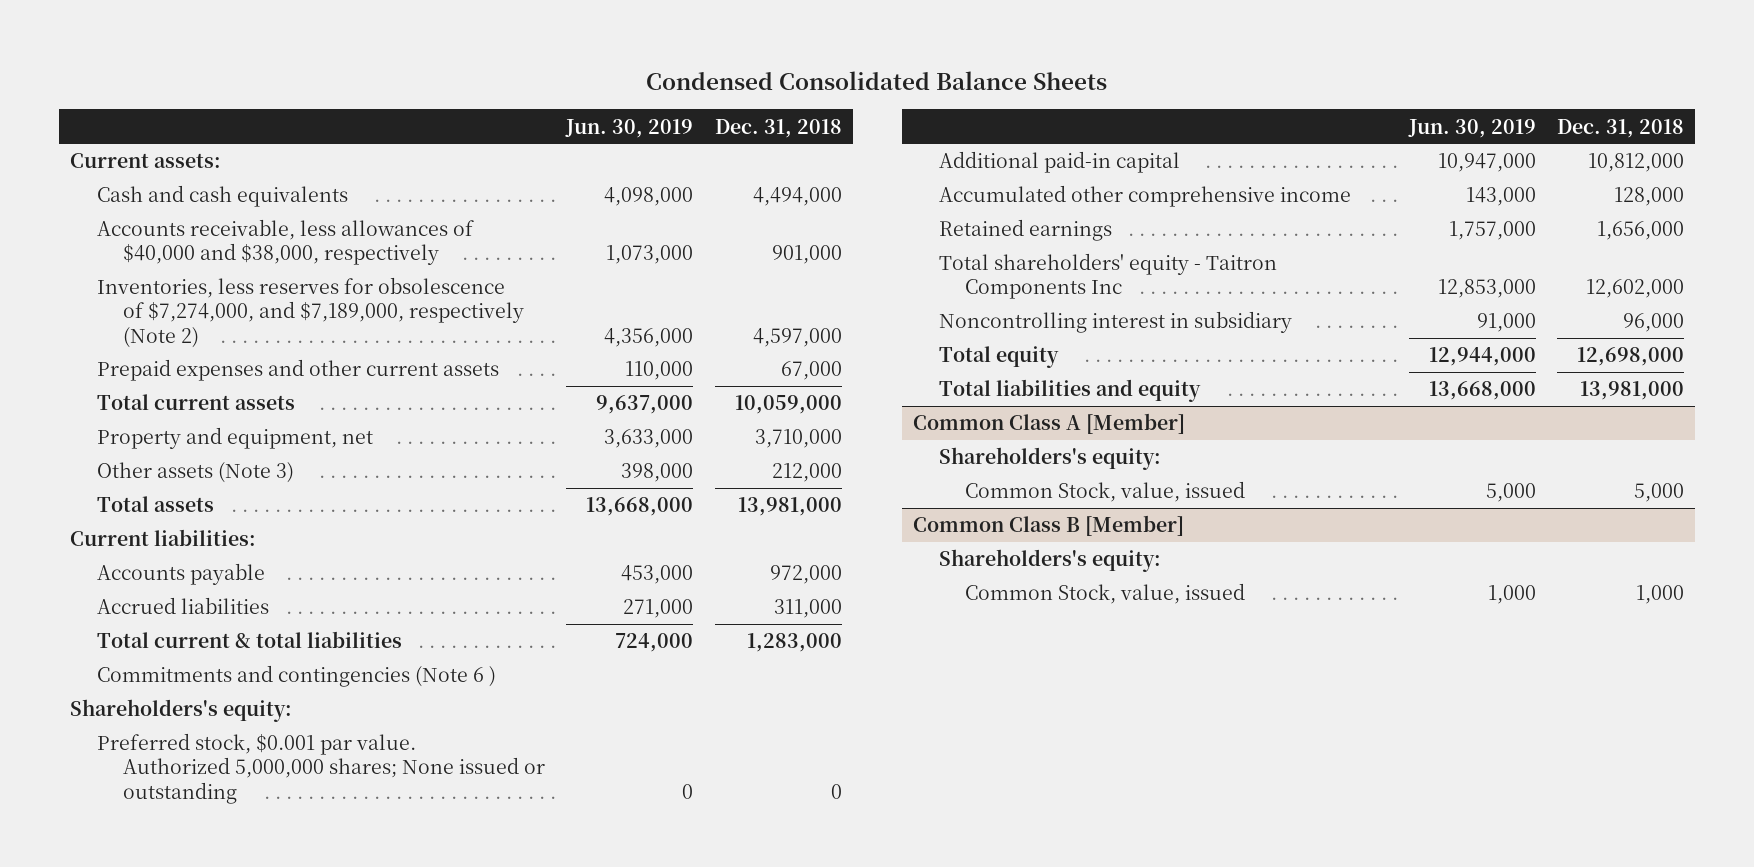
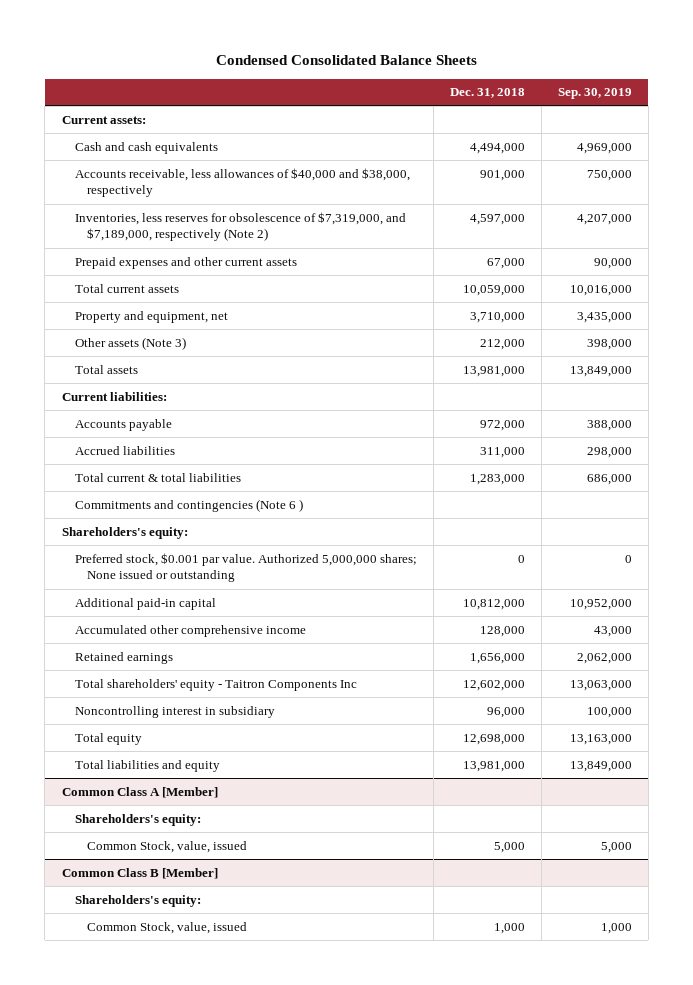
[565,118,694,138] Jun. 30, 2019 -> none
none -> [557,88,632,100] Sep. 30, 2019
[96,277,524,348] Inventories, less reserves for obsolescence of $7,274,000, and $7,189,000, respectively (Note 2) -> [74,211,406,242] Inventories, less reserves for obsolescence of $7,319,000, and $7,189,000, respectively (Note 2)

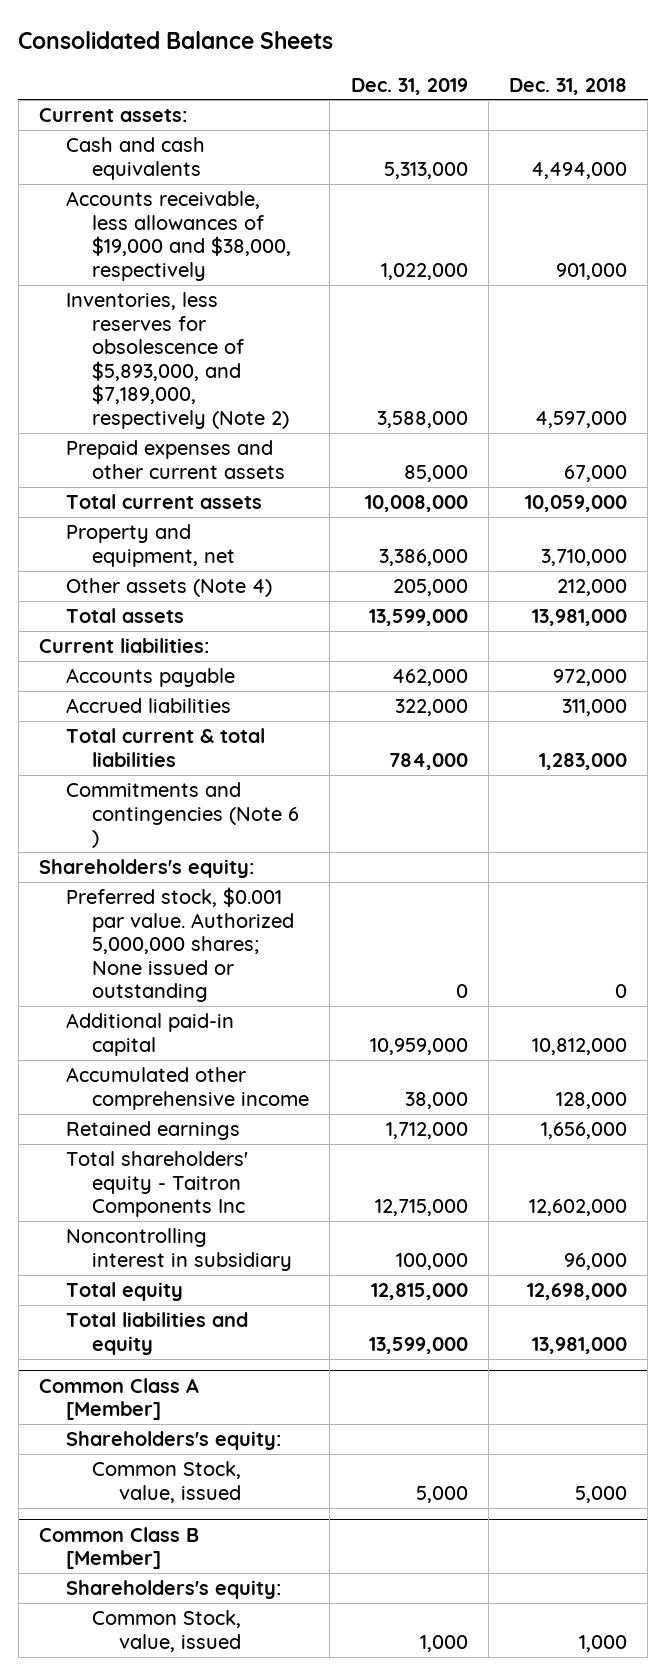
[215,55,477,66] Condensed Consolidated Balance Sheets -> [18,31,334,50] Consolidated Balance Sheets
[557,88,632,100] Sep. 30, 2019 -> none
none -> [350,77,468,95] Dec. 31, 2019
[74,167,410,198] Accounts receivable, less allowances of $40,000 and $38,000, respectively -> [65,191,292,281] Accounts receivable, less allowances of $19,000 and $38,000, respectively
[74,211,406,242] Inventories, less reserves for obsolescence of $7,319,000, and $7,189,000, respectively (Note 2) -> [65,292,290,429] Inventories, less reserves for obsolescence of $5,893,000, and $7,189,000, respectively (Note 2)
[74,336,186,350] Other assets (Note 3) -> [65,578,272,598] Other assets (Note 4)

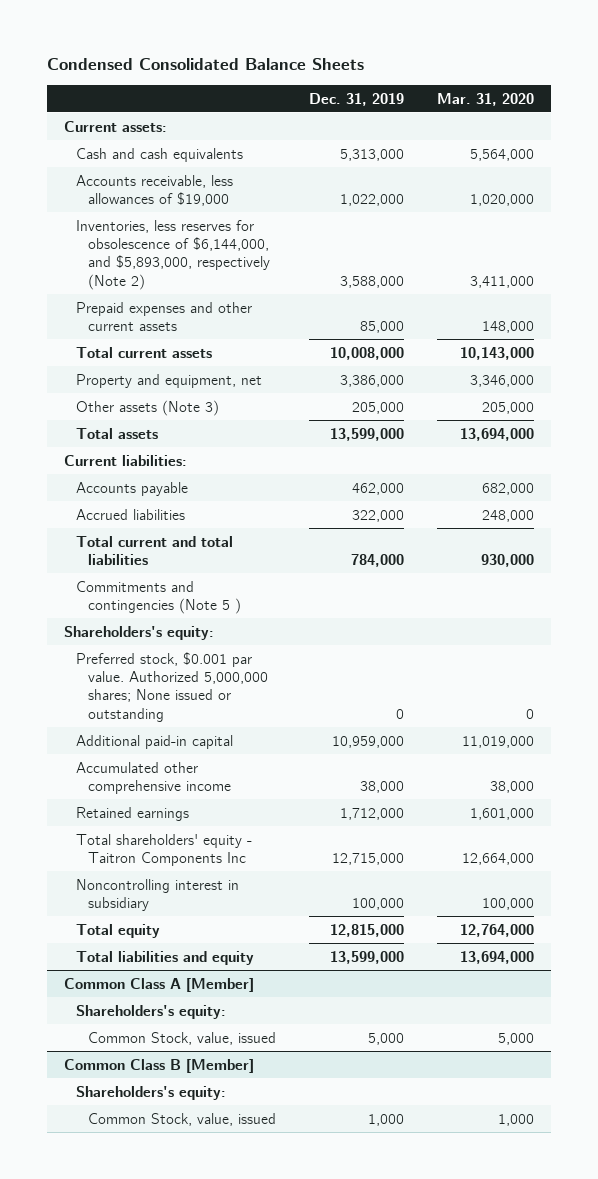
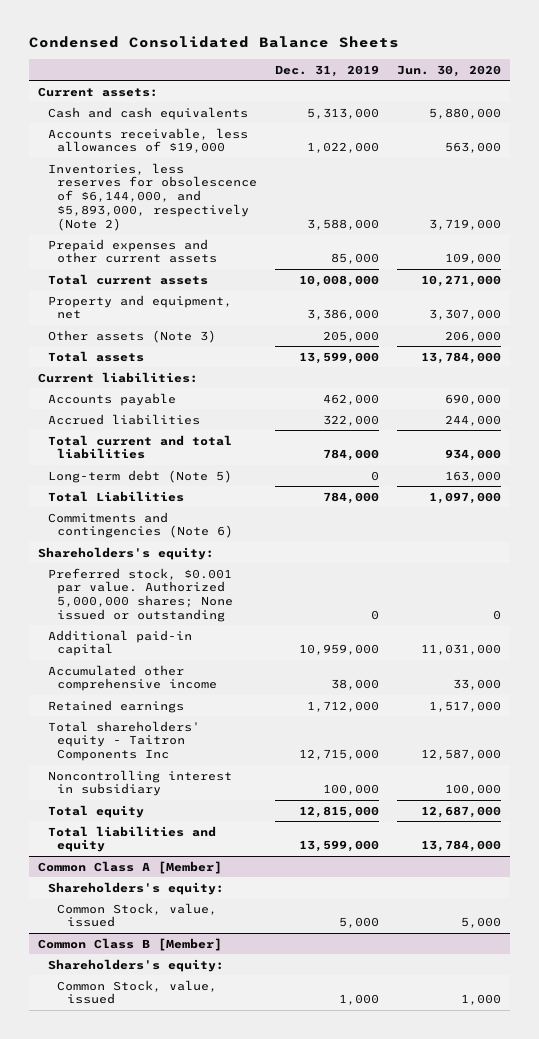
[437,92,535,106] Mar. 31, 2020 -> none
none -> [397,64,502,77] Jun. 30, 2020
none -> [47,469,232,483] Long-term debt (Note 5)
none -> [47,490,184,502] Total Liabilities
[75,580,242,614] Commitments and contingencies (Note 5 ) -> [47,511,234,539] Commitments and contingencies (Note 6)

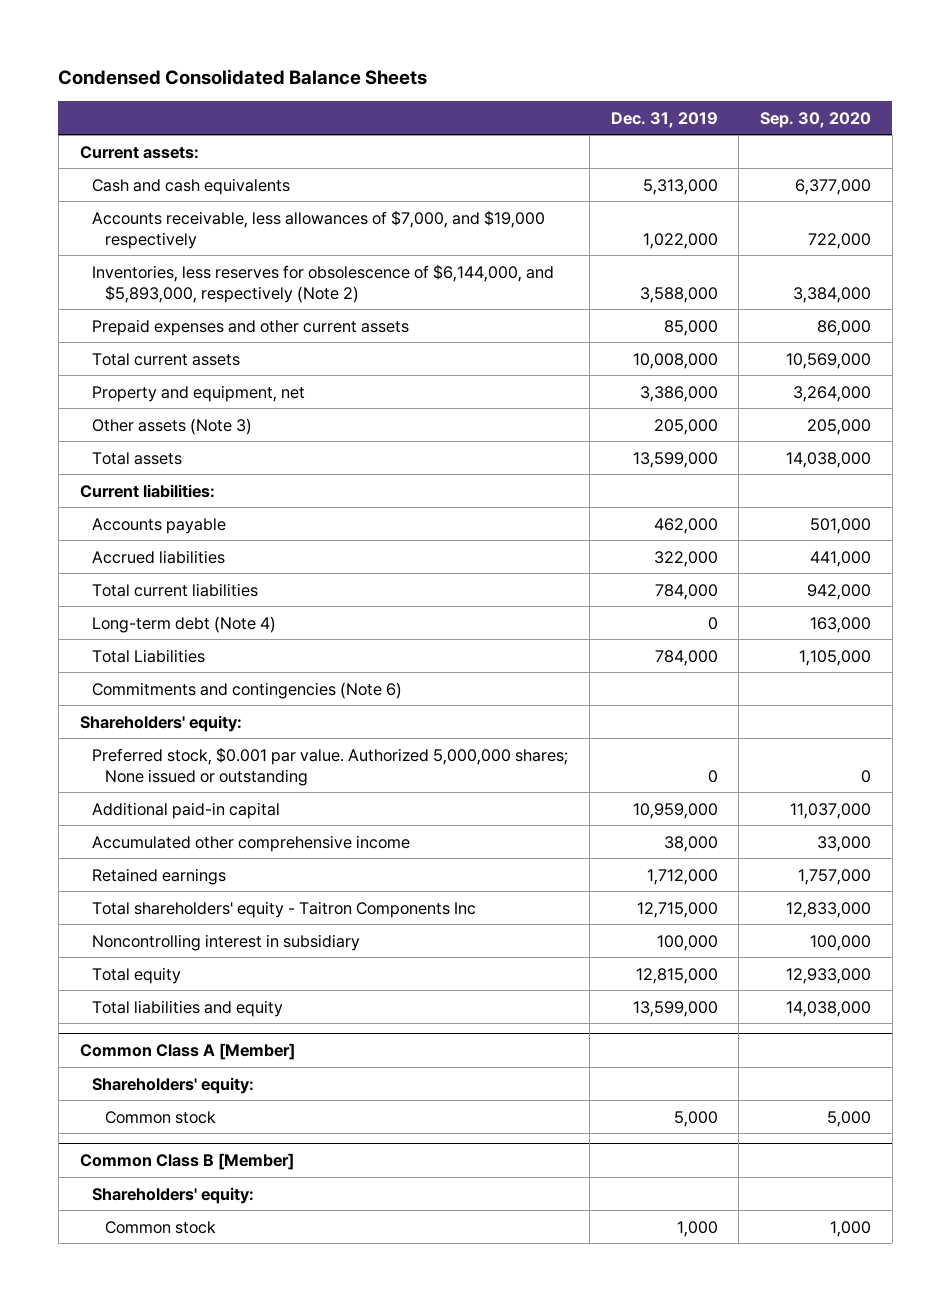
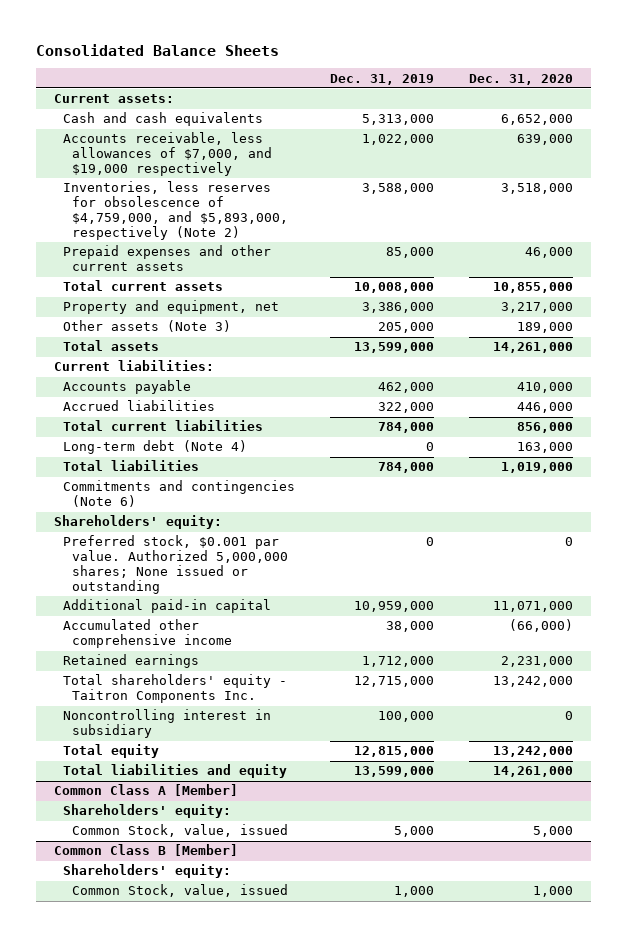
[58,69,428,86] Condensed Consolidated Balance Sheets -> [36,43,280,56] Consolidated Balance Sheets
[760,111,872,128] Sep. 30, 2020 -> none
none -> [469,73,574,85] Dec. 31, 2020
[92,263,555,303] Inventories, less reserves for obsolescence of $6,144,000, and $5,893,000, respectively (Note 2) -> [63,181,289,240] Inventories, less reserves for obsolescence of $4,759,000, and $5,893,000, respectively (Note 2)
[92,648,206,663] Total Liabilities -> [63,460,200,472] Total liabilities
[92,900,477,918] Total shareholders' equity - Taitron Components Inc -> [63,674,288,704] Total shareholders' equity - Taitron Components Inc.
[105,1110,217,1124] Common stock -> [72,824,289,838] Common Stock, value, issued
[105,1220,217,1234] Common stock -> [72,884,289,898] Common Stock, value, issued

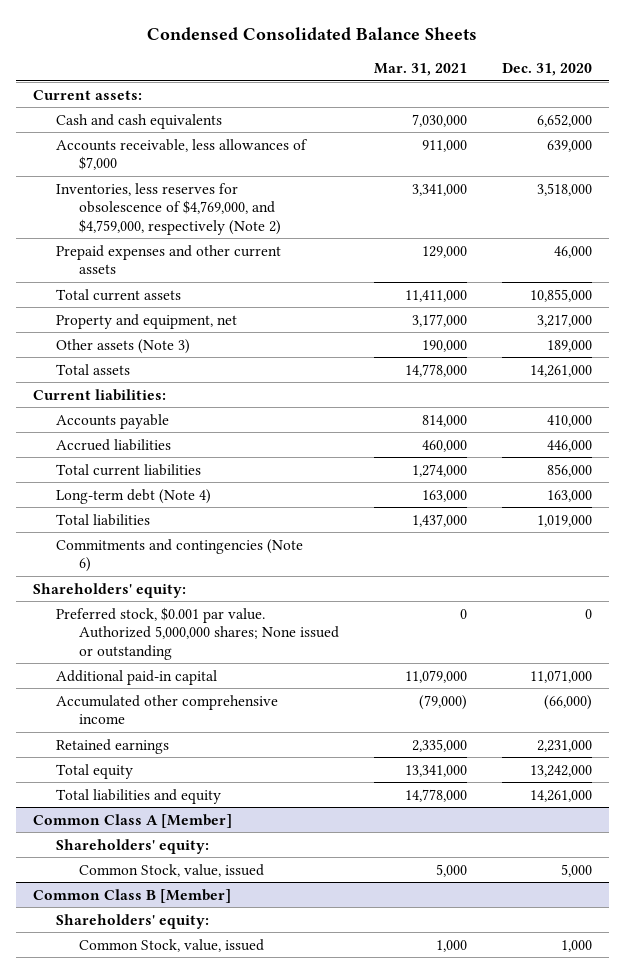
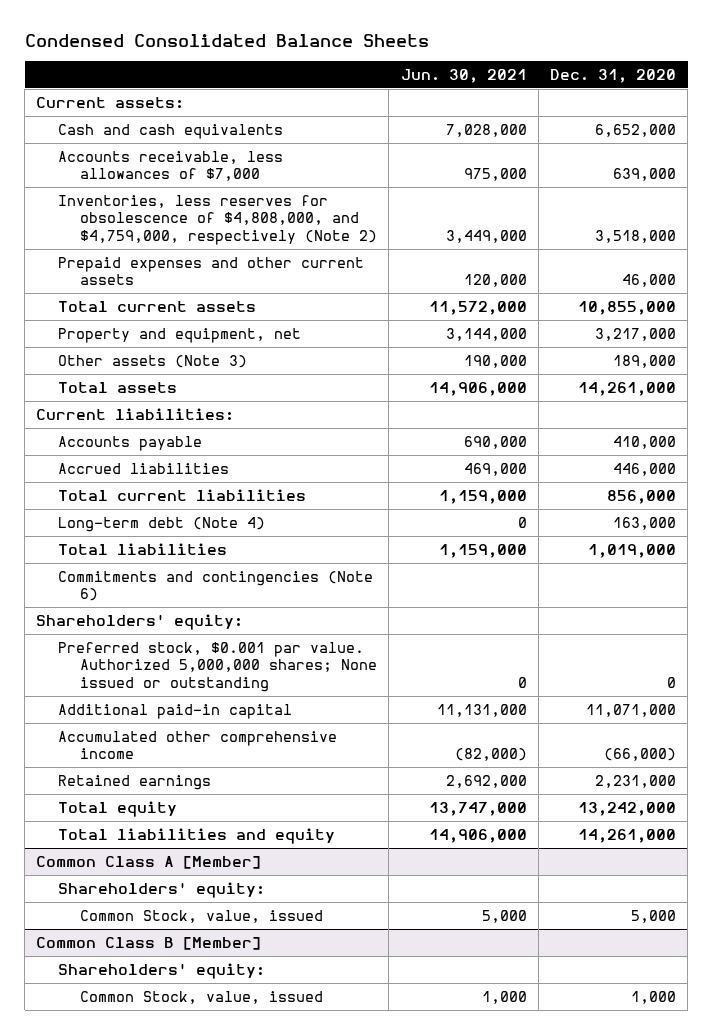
[373,63,467,77] Mar. 31, 2021 -> none
none -> [400,68,527,83] Jun. 30, 2021
[56,182,282,235] Inventories, less reserves for obsolescence of $4,769,000, and $4,759,000, respectively (Note 2) -> [58,194,378,245] Inventories, less reserves for obsolescence of $4,808,000, and $4,759,000, respectively (Note 2)

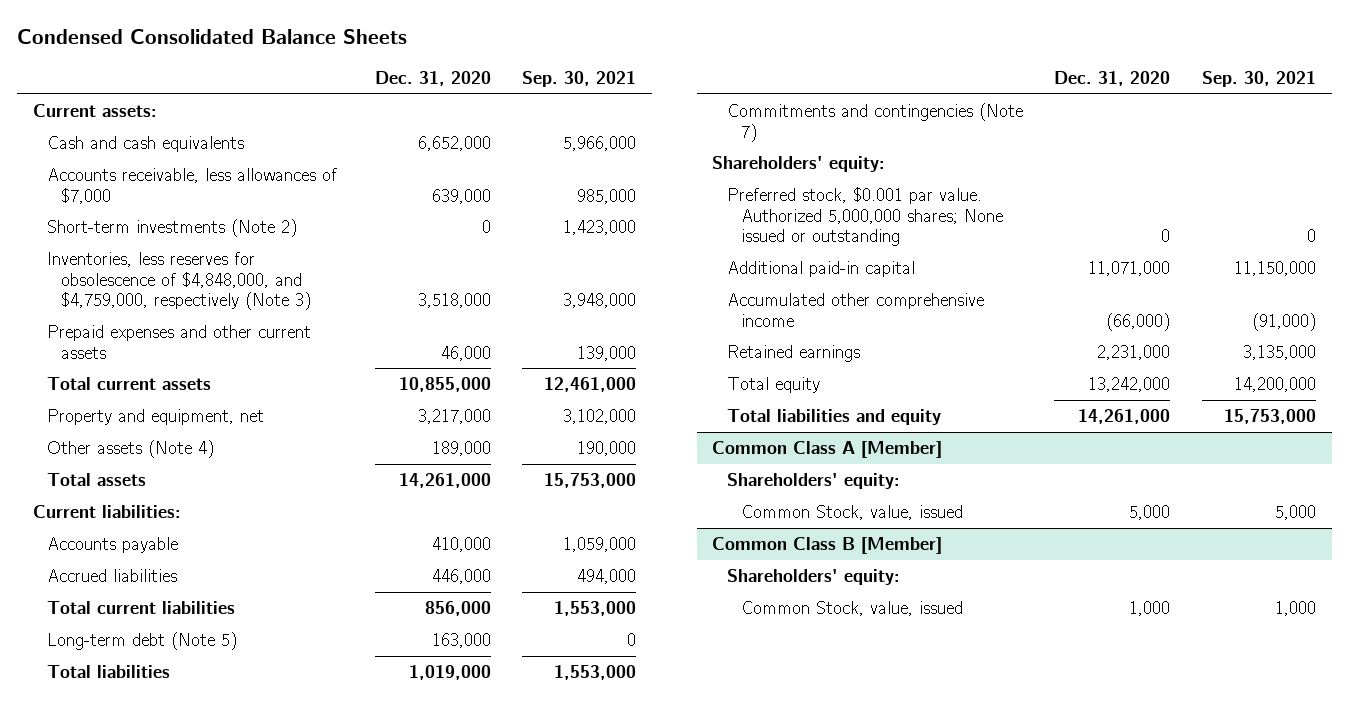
[400,68,527,83] Jun. 30, 2021 -> none
none -> [522,71,637,88] Sep. 30, 2021
none -> [47,218,298,237] Short-term investments (Note 2)
[58,194,378,245] Inventories, less reserves for obsolescence of $4,808,000, and $4,759,000, respectively (Note 2) -> [47,251,312,311] Inventories, less reserves for obsolescence of $4,848,000, and $4,759,000, respectively (Note 3)
[58,354,248,368] Other assets (Note 3) -> [47,439,215,458] Other assets (Note 4)
[58,516,266,532] Long-term debt (Note 4) -> [47,631,238,650] Long-term debt (Note 5)
[58,570,374,602] Commitments and contingencies (Note 6) -> [726,102,1023,142] Commitments and contingencies (Note 7)

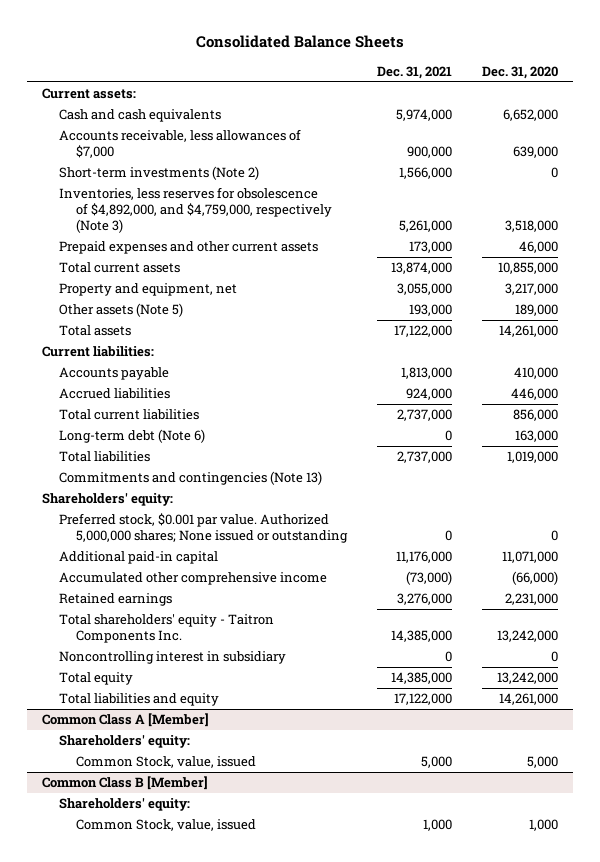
[16,29,407,45] Condensed Consolidated Balance Sheets -> [195,35,404,49] Consolidated Balance Sheets
[522,71,637,88] Sep. 30, 2021 -> none
none -> [376,65,452,79] Dec. 31, 2021
[47,251,312,311] Inventories, less reserves for obsolescence of $4,848,000, and $4,759,000, respectively (Note 3) -> [58,187,332,234] Inventories, less reserves for obsolescence of $4,892,000, and $4,759,000, respectively (Note 3)
[47,439,215,458] Other assets (Note 4) -> [58,303,183,318] Other assets (Note 5)
[47,631,238,650] Long-term debt (Note 5) -> [58,429,205,444] Long-term debt (Note 6)
[726,102,1023,142] Commitments and contingencies (Note 7) -> [58,471,322,486] Commitments and contingencies (Note 13)
none -> [58,614,274,644] Total shareholders' equity - Taitron Components Inc.
none -> [58,651,286,665] Noncontrolling interest in subsidiary

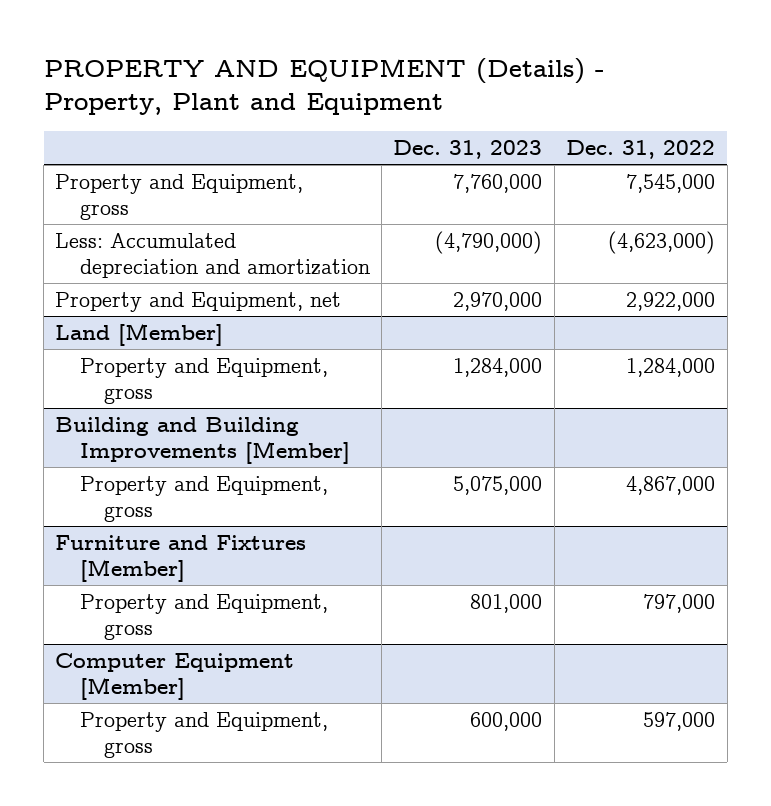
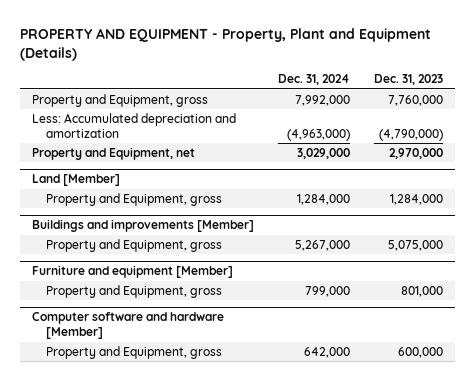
[43,57,605,115] PROPERTY AND EQUIPMENT (Details) - Property, Plant and Equipment -> [20,27,432,61] PROPERTY AND EQUIPMENT - Property, Plant and Equipment (Details)
[566,140,716,160] Dec. 31, 2022 -> none
none -> [278,74,351,86] Dec. 31, 2024
[55,416,350,464] Building and Building Improvements [Member] -> [32,219,255,233] Buildings and improvements [Member]
[55,534,307,582] Furniture and Fixtures [Member] -> [32,265,234,279] Furniture and equipment [Member]
[55,652,295,700] Computer Equipment [Member] -> [32,312,225,340] Computer software and hardware [Member]

